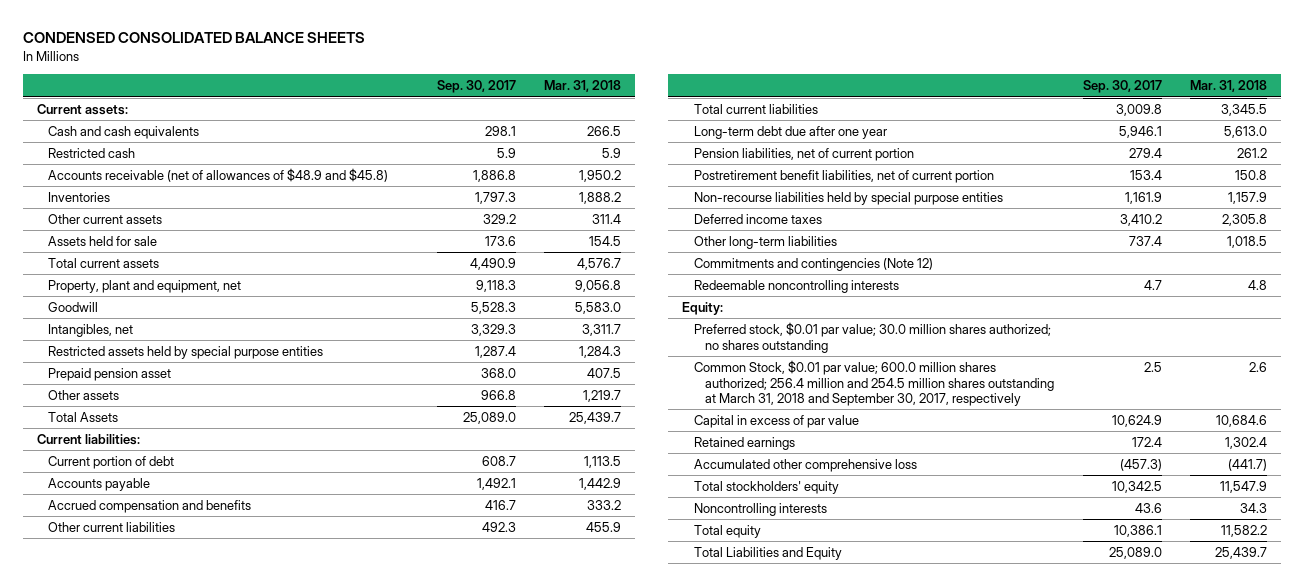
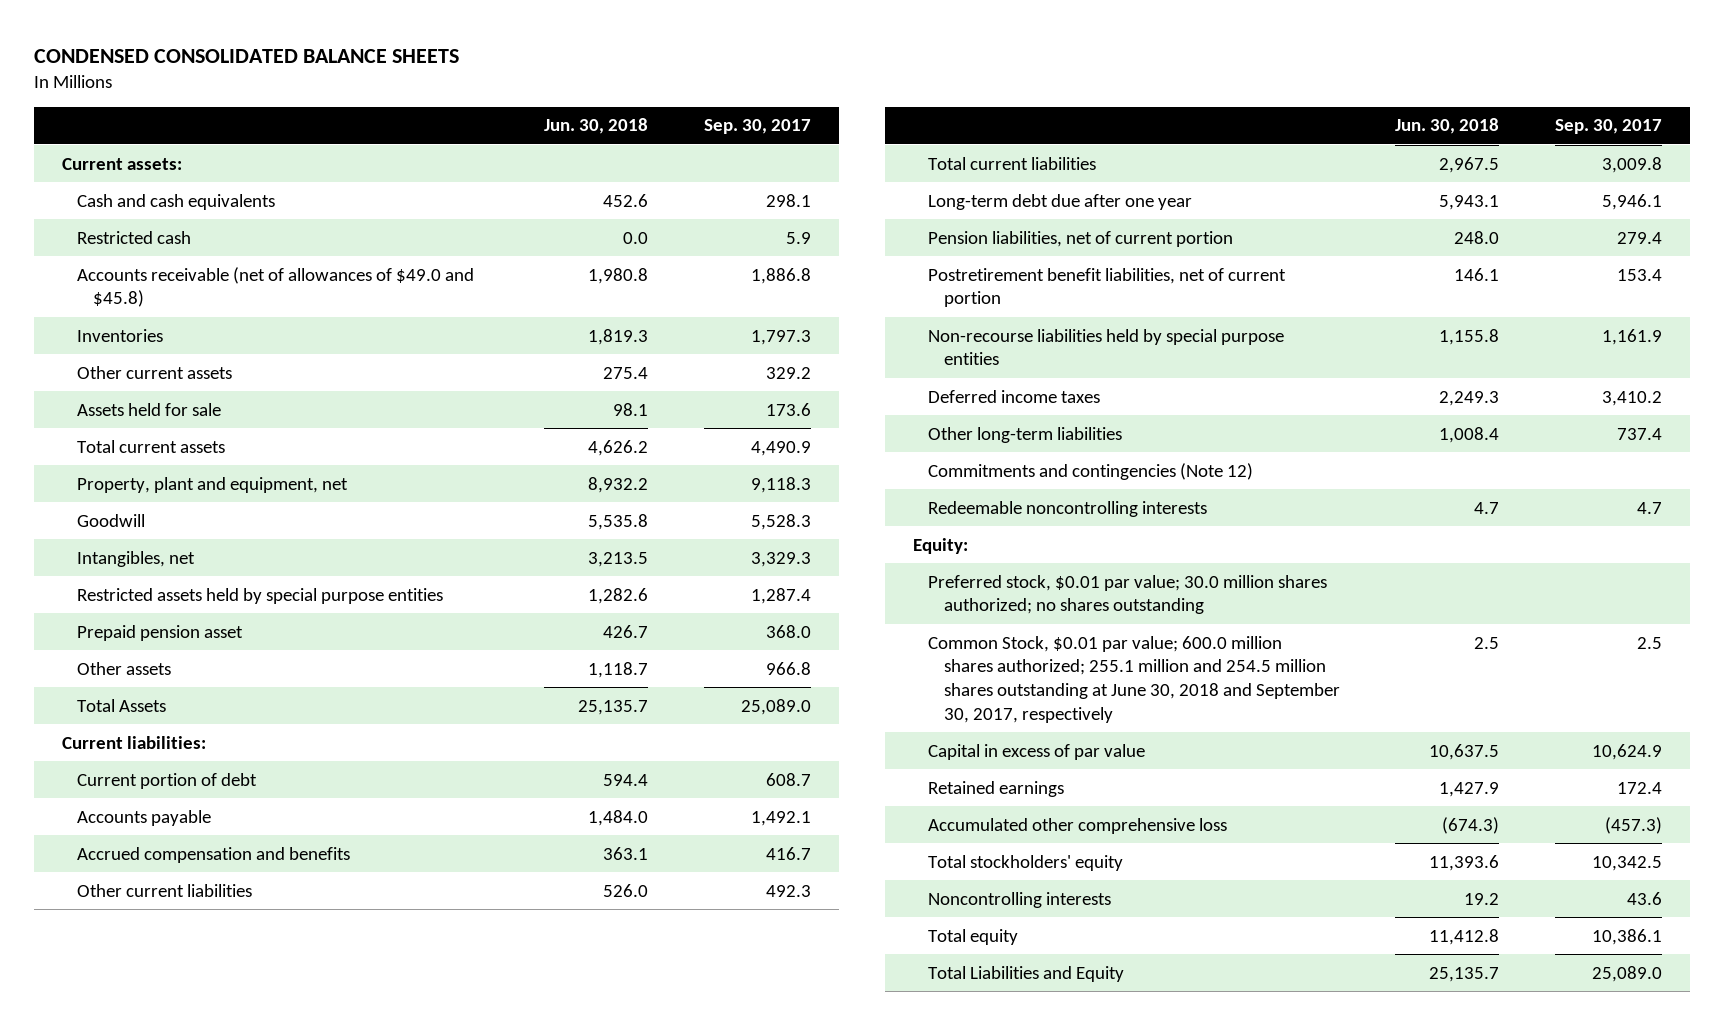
[544,80,622,93] Mar. 31, 2018 -> none
none -> [544,118,649,135] Jun. 30, 2018
[48,168,389,183] Accounts receivable (net of allowances of $48.9 and $45.8) -> [77,266,475,308] Accounts receivable (net of allowances of $49.0 and $45.8)
[693,360,1055,407] Common Stock, $0.01 par value; 600.0 million shares authorized; 256.4 million and 254.5 million shares outstanding at March 31, 2018 and September 30, 2017, respectively -> [928,635,1340,723] Common Stock, $0.01 par value; 600.0 million shares authorized; 255.1 million and 254.5 million shares outstanding at June 30, 2018 and September 30, 2017, respectively

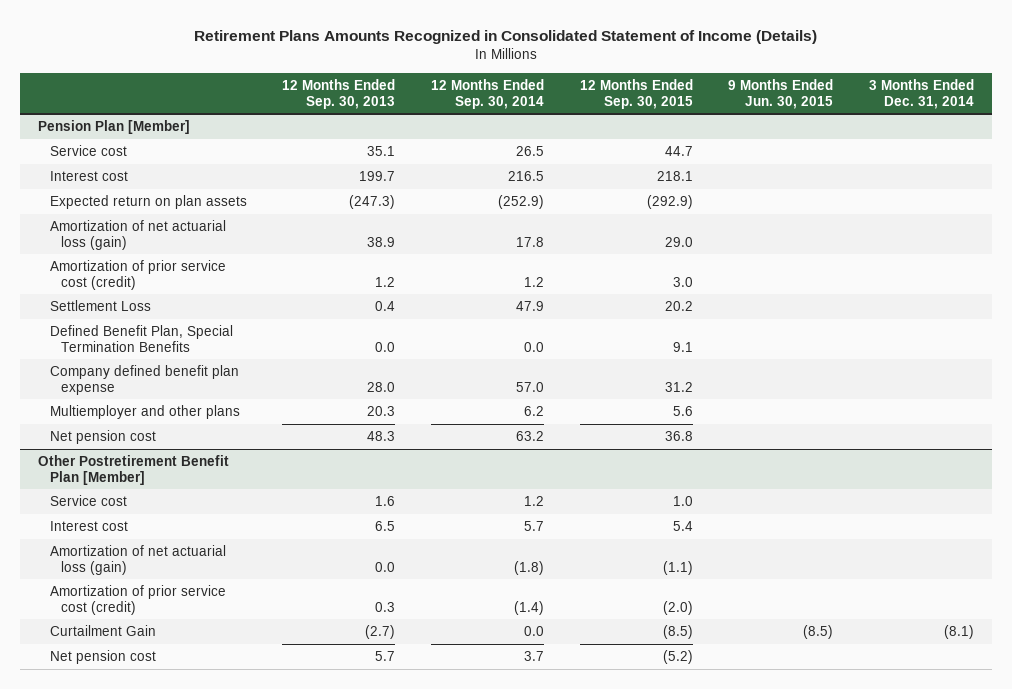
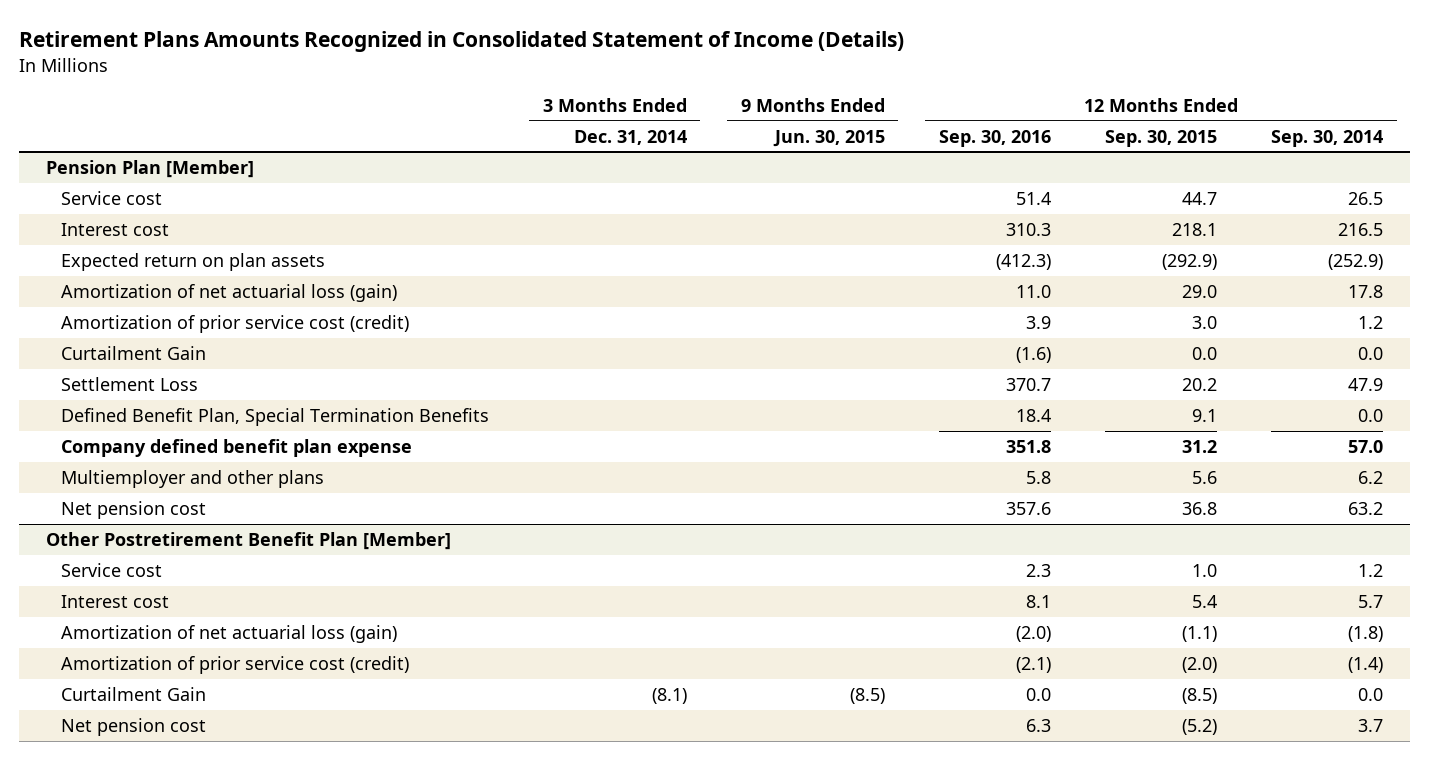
[282,78,396,109] 12 Months Ended Sep. 30, 2013 -> none
none -> [939,129,1052,147] Sep. 30, 2016
none -> [60,345,206,360] Curtailment Gain

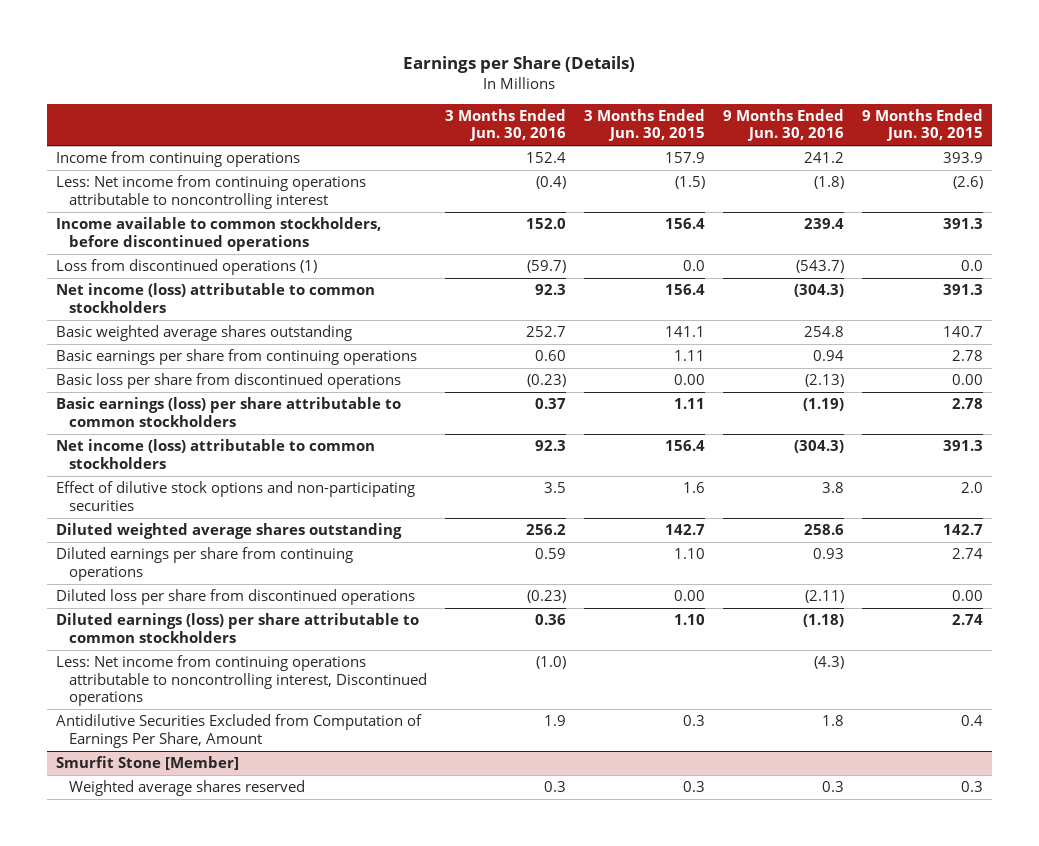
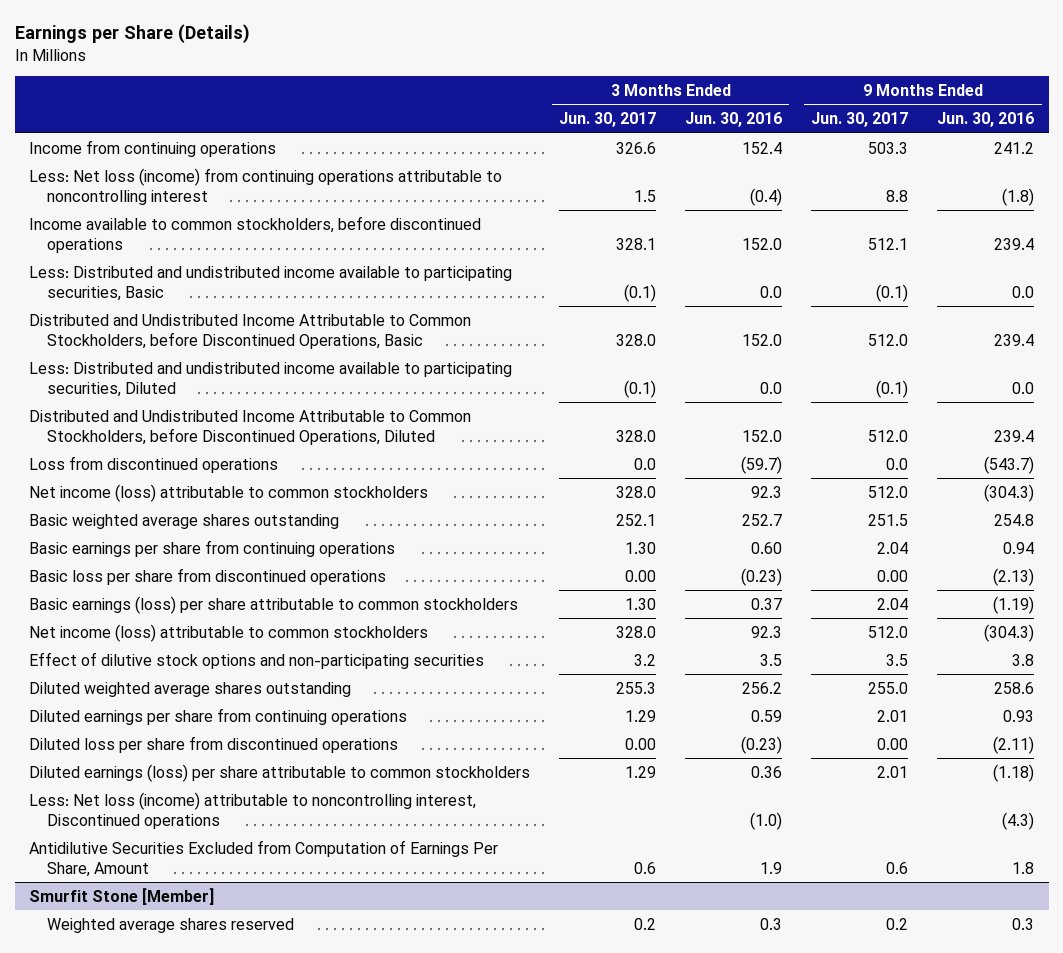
[583,108,705,142] 3 Months Ended Jun. 30, 2015 -> none
[862,108,984,142] 9 Months Ended Jun. 30, 2015 -> none
none -> [559,112,657,128] Jun. 30, 2017
none -> [811,112,909,128] Jun. 30, 2017
[55,175,366,209] Less: Net income from continuing operations attributable to noncontrolling interest -> [29,167,503,205] Less: Net loss (income) from continuing operations attributable to noncontrolling interest
none -> [29,265,513,301] Less: Distributed and undistributed income available to participating securities, Basic
none -> [29,313,472,349] Distributed and Undistributed Income Attributable to Common Stockholders, before Discontinued Operations, Basic
none -> [29,361,513,397] Less: Distributed and undistributed income available to participating securities, Diluted
none -> [29,409,472,445] Distributed and Undistributed Income Attributable to Common Stockholders, before Discontinued Operations, Diluted
[55,259,317,276] Loss from discontinued operations (1) -> [29,455,279,473] Loss from discontinued operations
[55,655,427,707] Less: Net income from continuing operations attributable to noncontrolling interest, Discontinued operations -> [29,791,477,829] Less: Net loss (income) attributable to noncontrolling interest, Discontinued operations

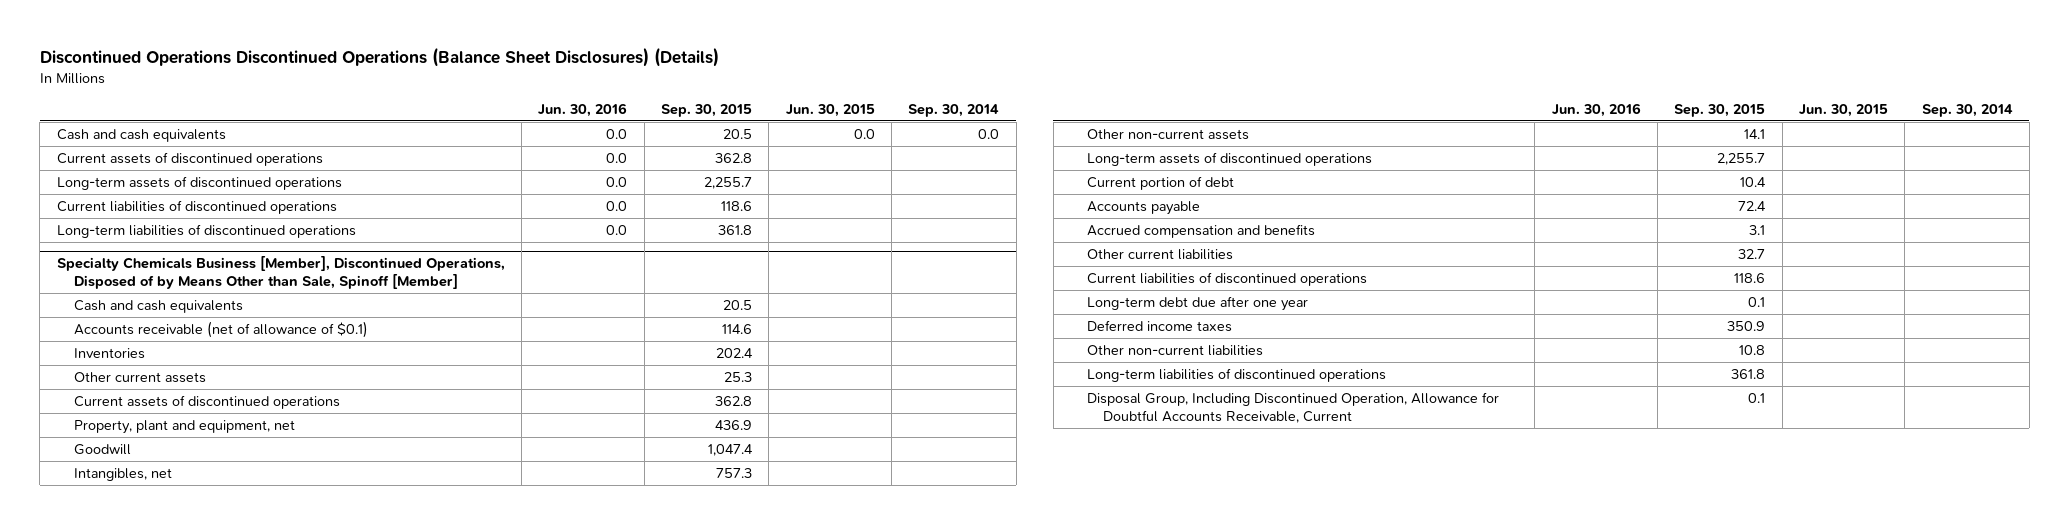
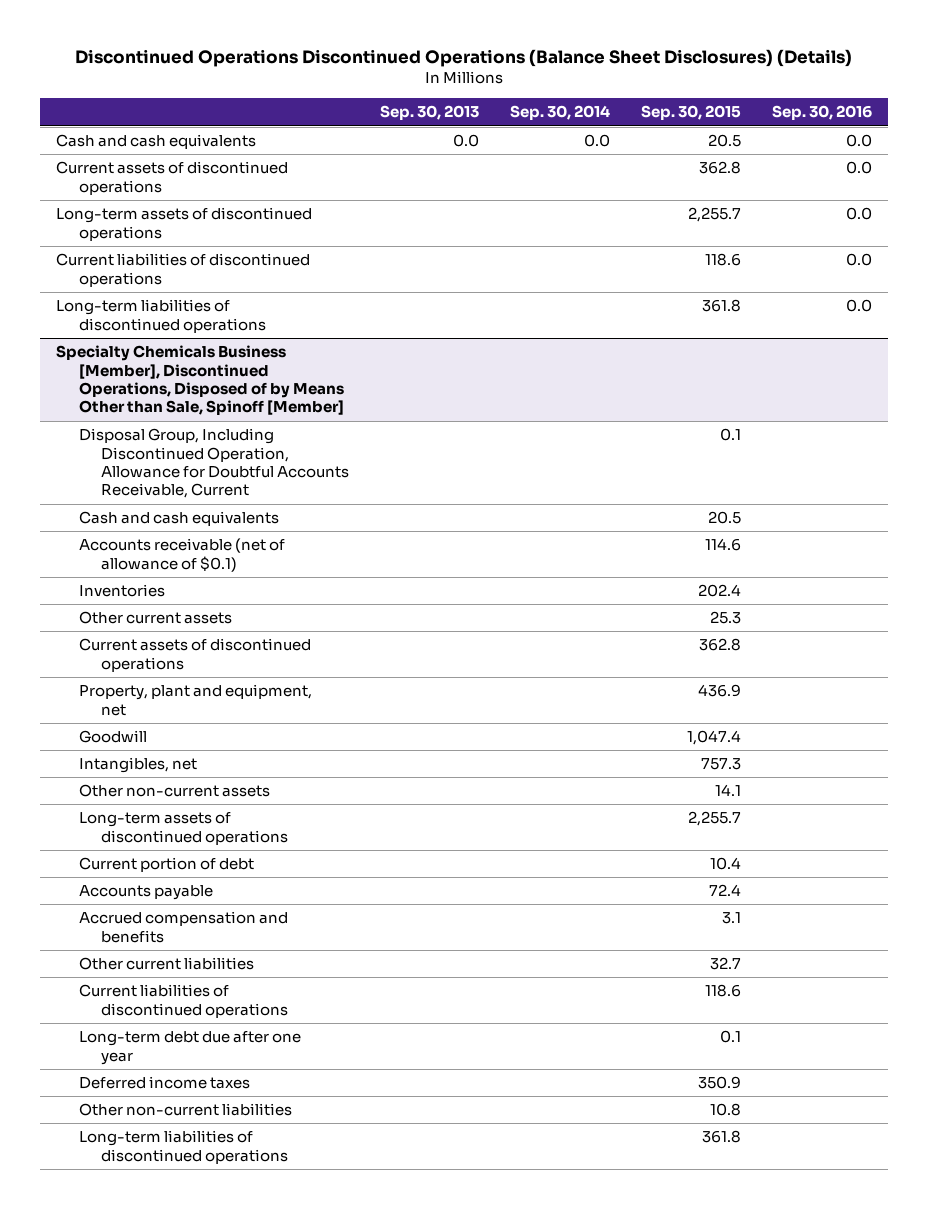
[538,103,628,118] Jun. 30, 2016 -> none
[785,104,875,118] Jun. 30, 2015 -> none
none -> [380,105,480,121] Sep. 30, 2013
none -> [772,105,873,121] Sep. 30, 2016
[1086,391,1499,423] Disposal Group, Including Discontinued Operation, Allowance for Doubtful Accounts Receivable, Current -> [78,428,350,499] Disposal Group, Including Discontinued Operation, Allowance for Doubtful Accounts Receivable, Current

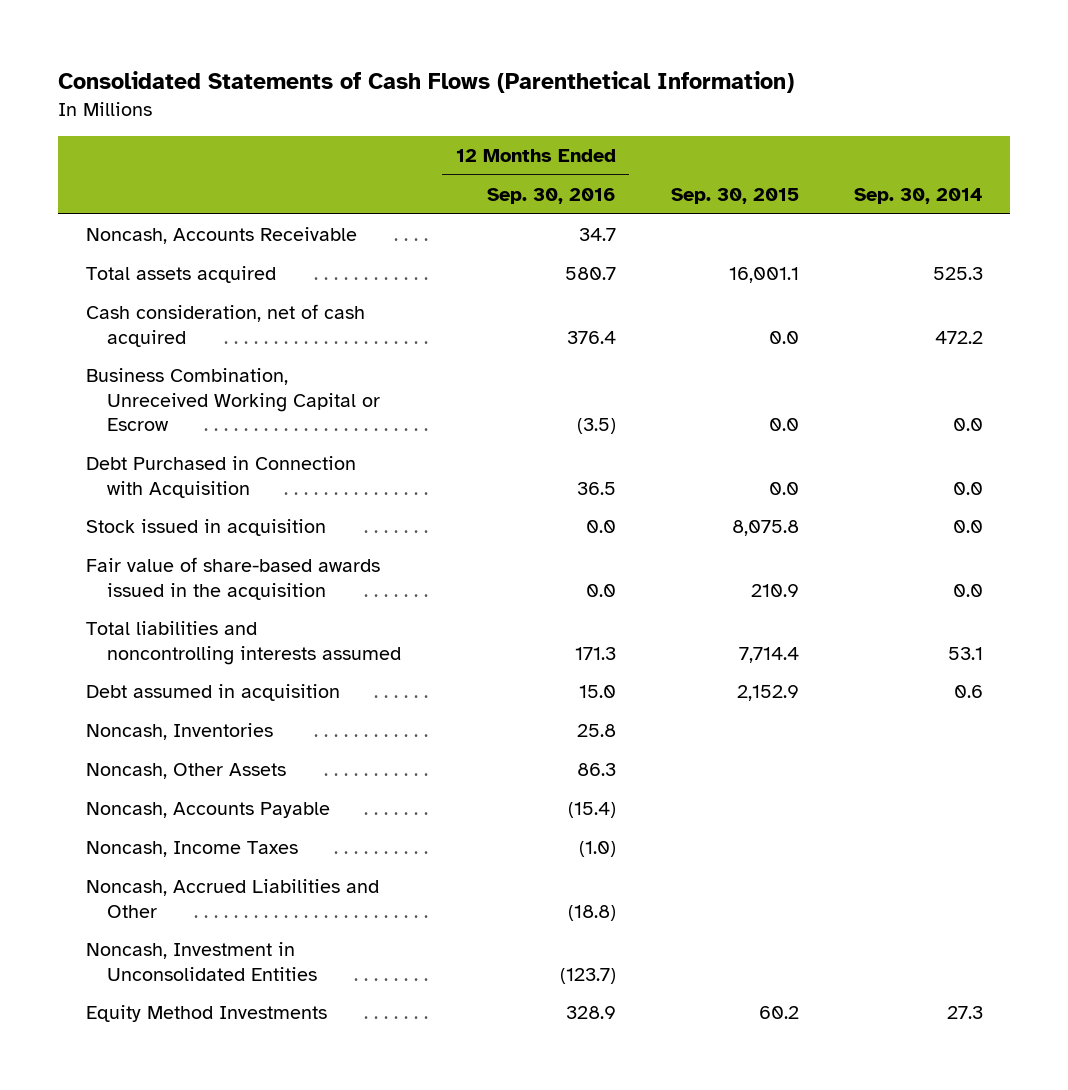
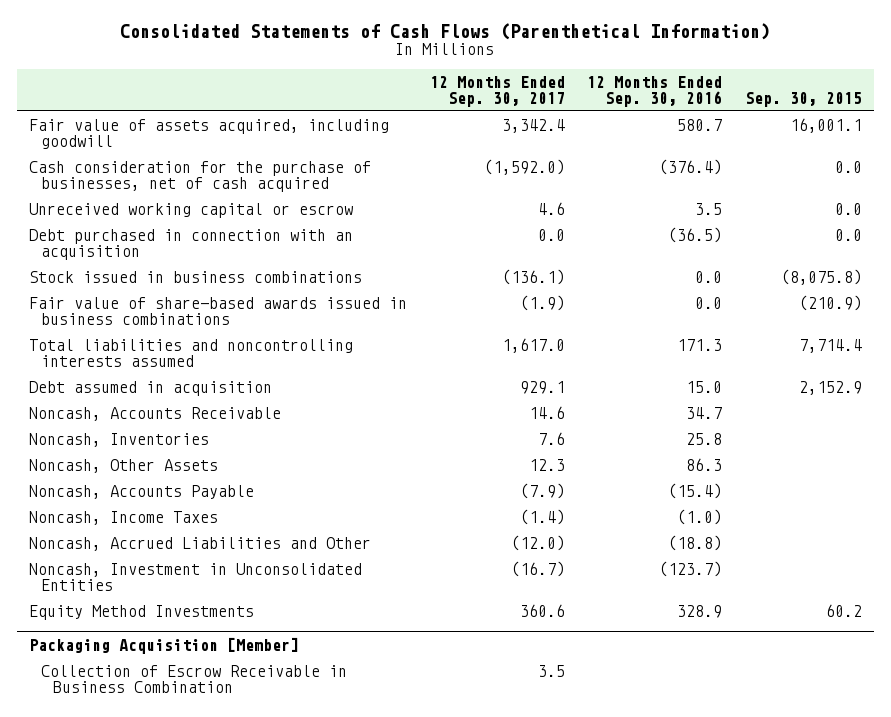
[853,188,983,205] Sep. 30, 2014 -> none
none -> [429,75,565,107] 12 Months Ended Sep. 30, 2017
[85,266,276,284] Total assets acquired -> [28,119,389,150] Fair value of assets acquired, including goodwill
[85,304,365,347] Cash consideration, net of cash acquired -> [28,161,371,193] Cash consideration for the purchase of businesses, net of cash acquired
[566,330,616,344] 376.4 -> [659,159,723,176] (376.4)
[85,368,380,431] Business Combination, Unreceived Working Capital or Escrow -> [28,203,353,219] Unreceived working capital or escrow
[576,417,616,434] (3.5) -> [695,203,723,216] 3.5
[85,456,356,498] Debt Purchased in Connection with Acquisition -> [28,229,353,261] Debt purchased in connection with an acquisition
[576,481,616,495] 36.5 -> [668,227,723,244] (36.5)
[85,519,326,537] Stock issued in acquisition -> [28,271,362,284] Stock issued in business combinations
[731,520,799,537] 8,075.8 -> [781,269,863,286] (8,075.8)
[85,557,380,600] Fair value of share-based awards issued in the acquisition -> [28,297,407,326] Fair value of share-based awards issued in business combinations
[750,583,799,597] 210.9 -> [799,295,863,312] (210.9)
[85,227,357,245] Noncash, Accounts Receivable -> [28,407,281,422] Noncash, Accounts Receivable
none -> [28,637,299,655] Packaging Acquisition [Member]
none -> [40,665,347,694] Collection of Escrow Receivable in Business Combination

